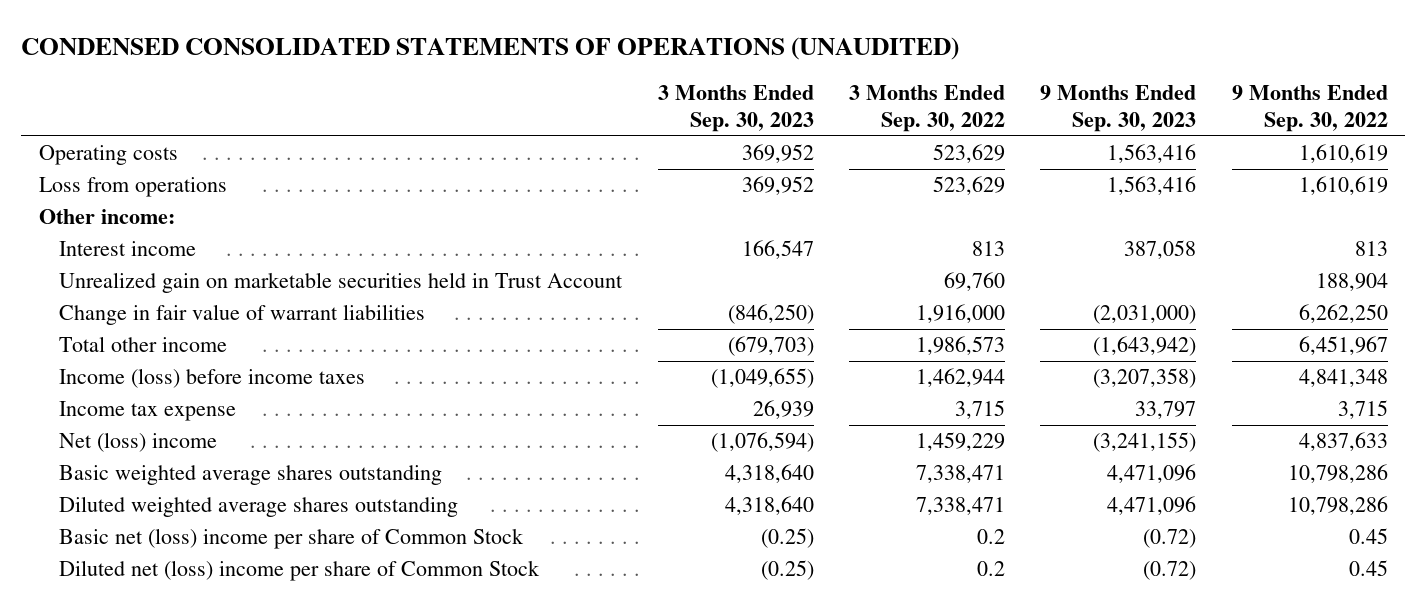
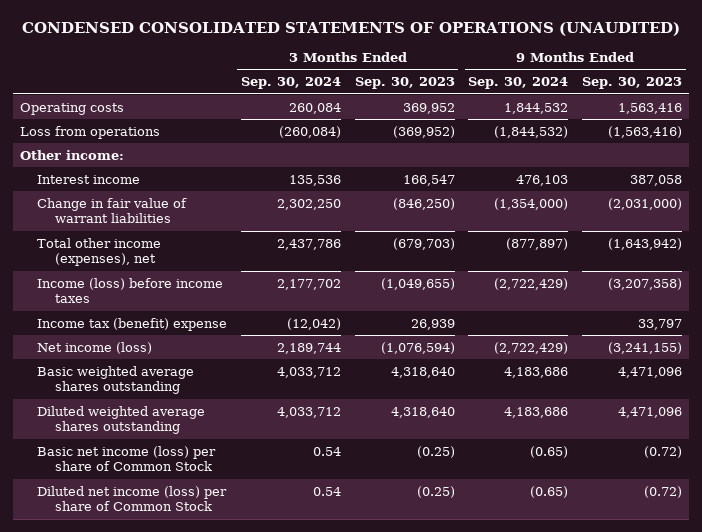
[849,85,1006,132] 3 Months Ended Sep. 30, 2022 -> none
[1231,85,1388,132] 9 Months Ended Sep. 30, 2022 -> none
none -> [240,77,341,90] Sep. 30, 2024
none -> [468,77,569,90] Sep. 30, 2024
[741,176,814,196] 369,952 -> [392,125,455,138] (369,952)
[1107,176,1197,196] 1,563,416 -> [608,125,683,138] (1,563,416)
[59,272,624,294] Unrealized gain on marketable securities held in Trust Account -> none
[59,336,228,353] Total other income -> [37,237,162,267] Total other income (expenses), net
[59,401,237,422] Income tax expense -> [37,317,228,331] Income tax (benefit) expense
[59,432,218,453] Net (loss) income -> [37,341,153,354] Net income (loss)
[59,528,525,550] Basic net (loss) income per share of Common Stock -> [37,445,217,472] Basic net income (loss) per share of Common Stock
[59,560,541,582] Diluted net (loss) income per share of Common Stock -> [37,485,228,512] Diluted net income (loss) per share of Common Stock

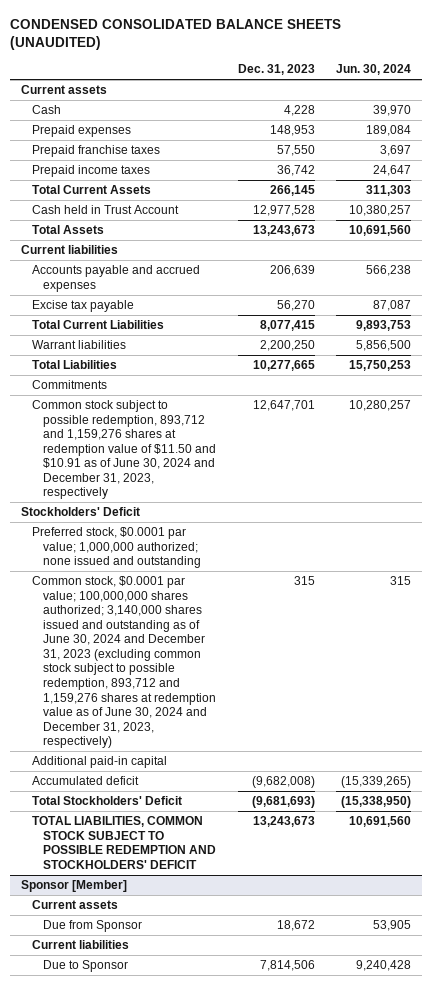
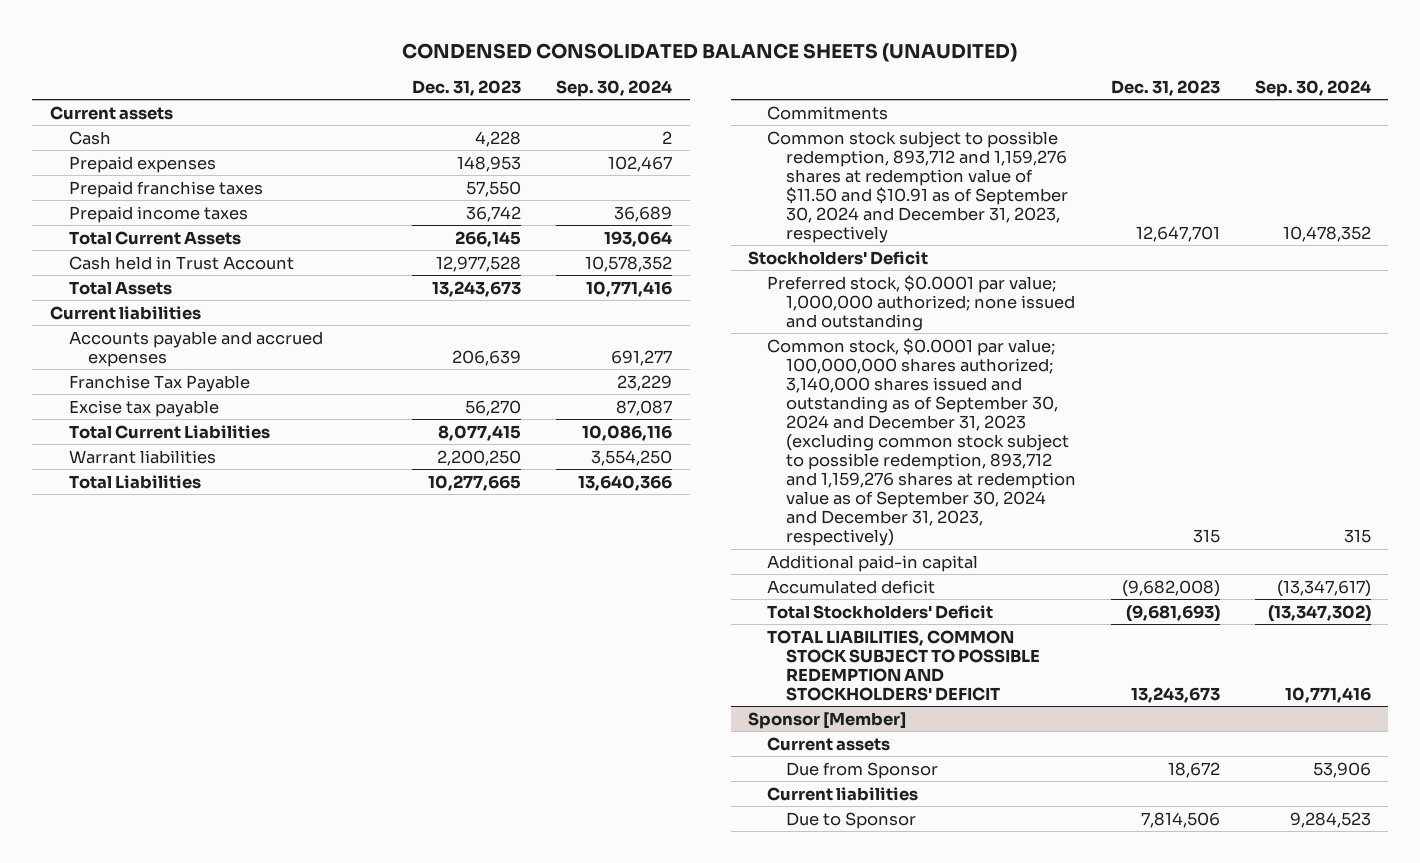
[336,64,412,76] Jun. 30, 2024 -> none
none -> [556,79,673,97] Sep. 30, 2024
none -> [68,374,250,392] Franchise Tax Payable
[31,400,216,500] Common stock subject to possible redemption, 893,712 and 1,159,276 shares at redemption value of $11.50 and $10.91 as of June 30, 2024 and December 31, 2023, respectively -> [767,130,1069,243] Common stock subject to possible redemption, 893,712 and 1,159,276 shares at redemption value of $11.50 and $10.91 as of September 30, 2024 and December 31, 2023, respectively
[31,576,216,749] Common stock, $0.0001 par value; 100,000,000 shares authorized; 3,140,000 shares issued and outstanding as of June 30, 2024 and December 31, 2023 (excluding common stock subject to possible redemption, 893,712 and 1,159,276 shares at redemption value as of June 30, 2024 and December 31, 2023, respectively) -> [767,337,1077,547] Common stock, $0.0001 par value; 100,000,000 shares authorized; 3,140,000 shares issued and outstanding as of September 30, 2024 and December 31, 2023 (excluding common stock subject to possible redemption, 893,712 and 1,159,276 shares at redemption value as of September 30, 2024 and December 31, 2023, respectively)

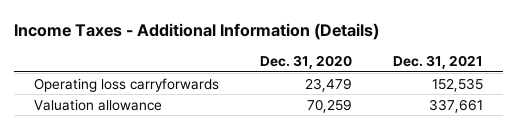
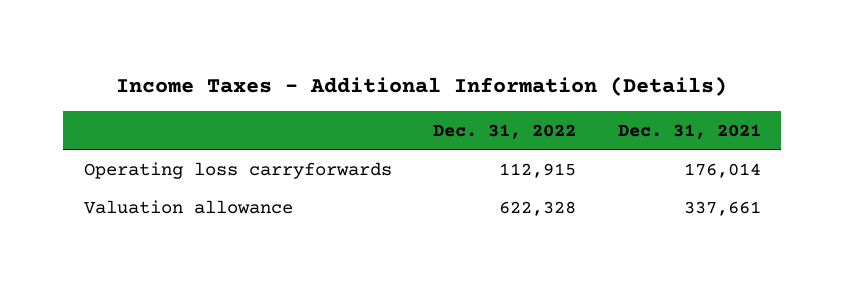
[259,55,352,70] Dec. 31, 2020 -> none
none -> [433,123,577,139] Dec. 31, 2022
[431,77,483,92] 152,535 -> [683,162,761,178] 176,014

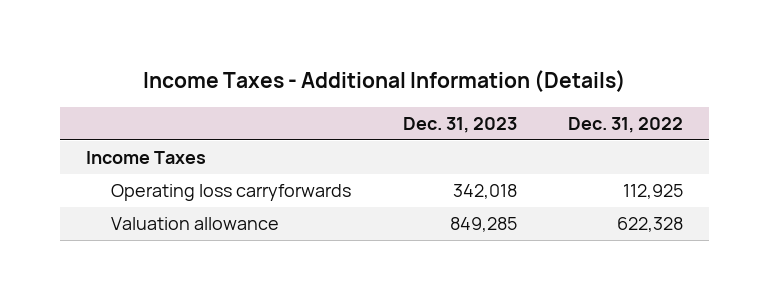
[617,123,761,139] Dec. 31, 2021 -> none
none -> [402,116,517,133] Dec. 31, 2023
none -> [86,151,207,165] Income Taxes
[499,162,577,178] 112,915 -> [623,184,684,200] 112,925

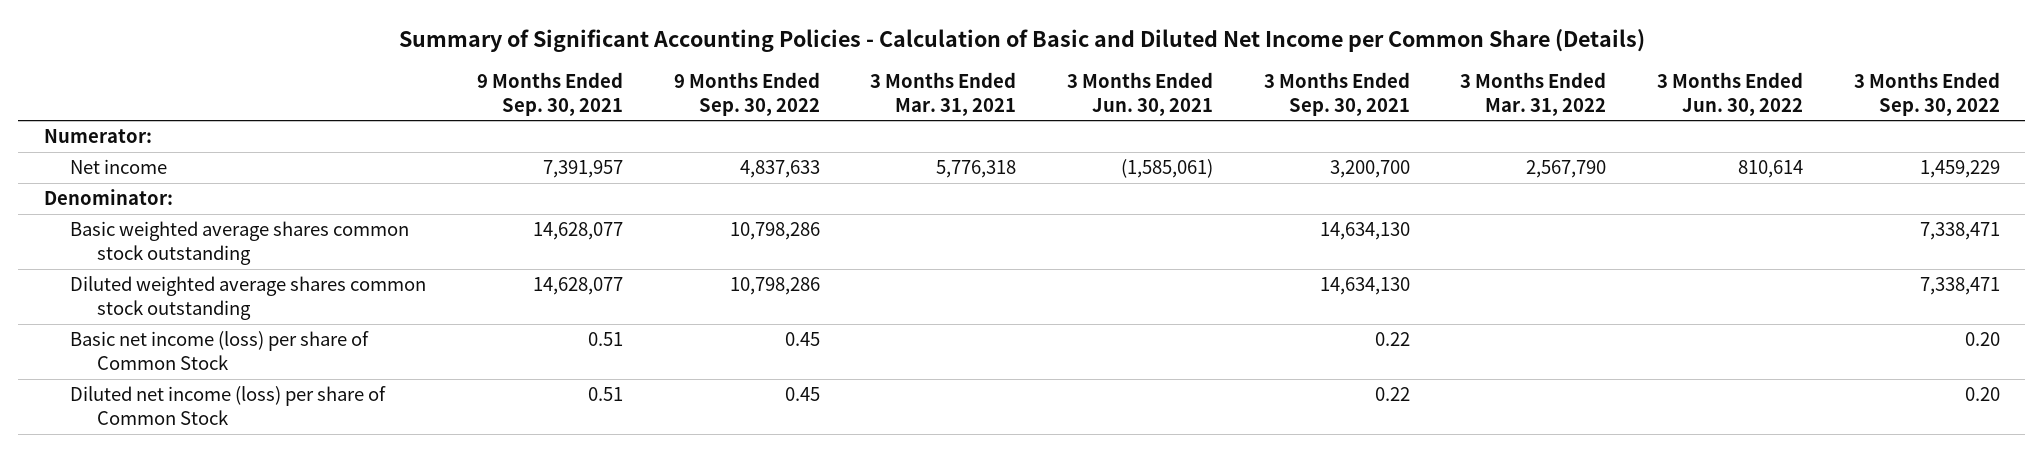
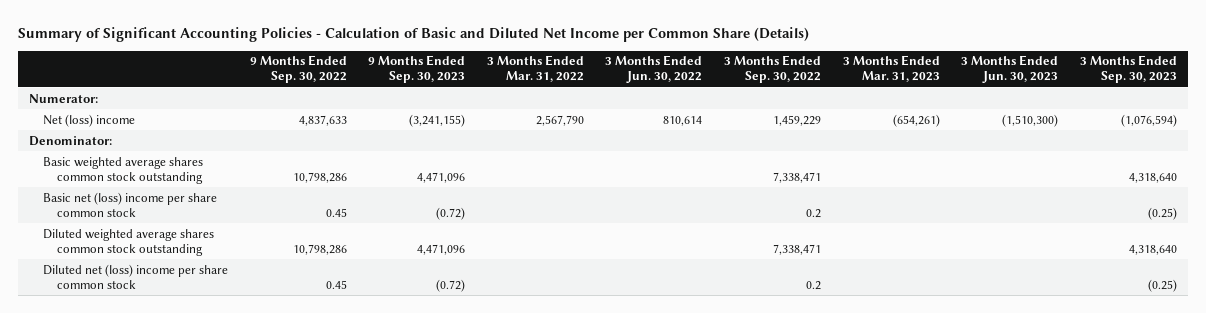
[476,72,623,116] 9 Months Ended Sep. 30, 2021 -> none
[870,72,1017,116] 3 Months Ended Mar. 31, 2021 -> none
[1066,72,1213,116] 3 Months Ended Jun. 30, 2021 -> none
[1263,72,1410,116] 3 Months Ended Sep. 30, 2021 -> none
none -> [368,55,466,84] 9 Months Ended Sep. 30, 2023
none -> [842,55,940,83] 3 Months Ended Mar. 31, 2023
none -> [961,55,1059,84] 3 Months Ended Jun. 30, 2023
none -> [1079,55,1177,84] 3 Months Ended Sep. 30, 2023
[70,159,168,175] Net income -> [42,113,135,127] Net (loss) income
none -> [42,191,217,217] Basic net (loss) income per share common stock
[70,331,370,370] Basic net income (loss) per share of Common Stock -> none
[70,386,387,425] Diluted net income (loss) per share of Common Stock -> [42,263,228,289] Diluted net (loss) income per share common stock
[1964,387,2000,402] 0.20 -> [805,280,821,290] 0.2

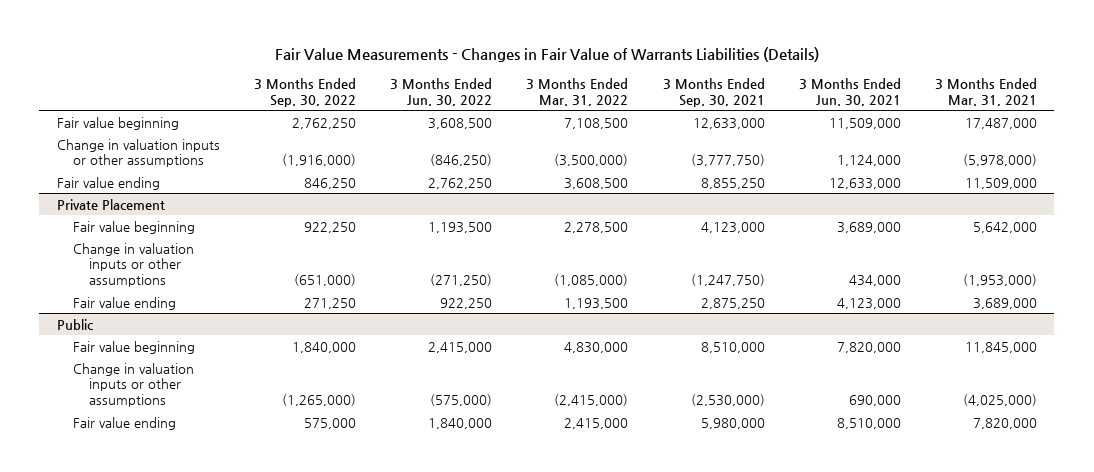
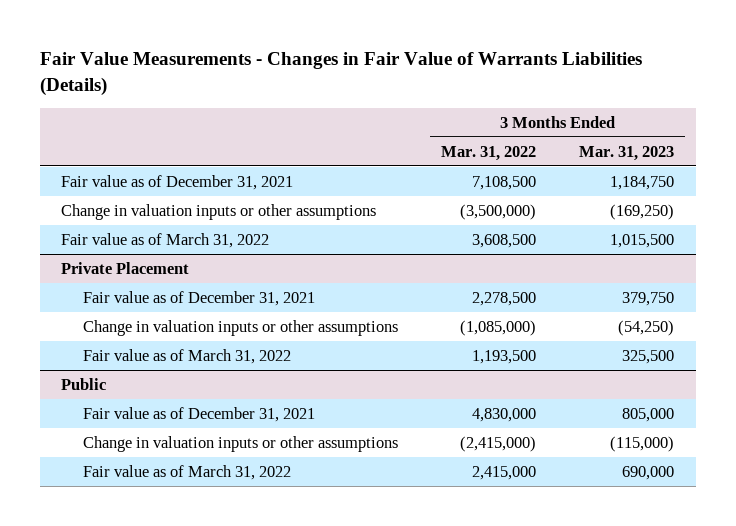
[253,77,356,107] 3 Months Ended Sep. 30, 2022 -> none
[390,77,493,106] 3 Months Ended Jun. 30, 2022 -> none
[662,77,765,107] 3 Months Ended Sep. 30, 2021 -> none
[798,77,901,106] 3 Months Ended Jun. 30, 2021 -> none
[935,77,1038,106] 3 Months Ended Mar. 31, 2021 -> none
none -> [579,145,675,161] Mar. 31, 2023
[56,116,179,130] Fair value beginning -> [61,174,294,190] Fair value as of December 31, 2021
[56,176,160,190] Fair value ending -> [61,232,270,248] Fair value as of March 31, 2022
[72,220,195,234] Fair value beginning -> [82,290,315,306] Fair value as of December 31, 2021
[72,296,176,310] Fair value ending -> [82,348,291,364] Fair value as of March 31, 2022
[72,340,195,354] Fair value beginning -> [82,406,315,422] Fair value as of December 31, 2021
[72,416,176,430] Fair value ending -> [82,464,291,480] Fair value as of March 31, 2022

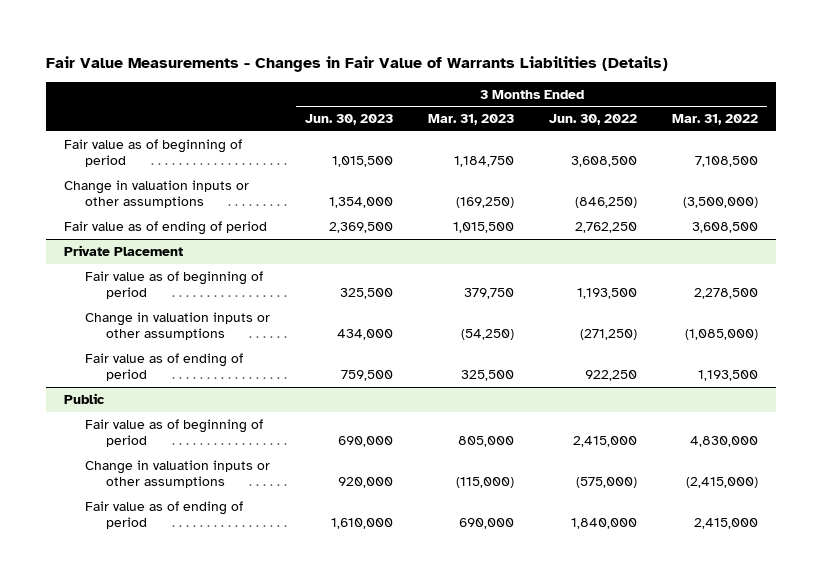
none -> [304,114,393,126] Jun. 30, 2023
none -> [549,114,638,126] Jun. 30, 2022
[61,174,294,190] Fair value as of December 31, 2021 -> [63,139,242,168] Fair value as of beginning of period
[61,232,270,248] Fair value as of March 31, 2022 -> [63,221,267,236] Fair value as of ending of period
[82,290,315,306] Fair value as of December 31, 2021 -> [84,271,263,300] Fair value as of beginning of period
[82,348,291,364] Fair value as of March 31, 2022 -> [84,353,243,382] Fair value as of ending of period
[82,406,315,422] Fair value as of December 31, 2021 -> [84,419,263,448] Fair value as of beginning of period
[82,464,291,480] Fair value as of March 31, 2022 -> [84,501,243,530] Fair value as of ending of period

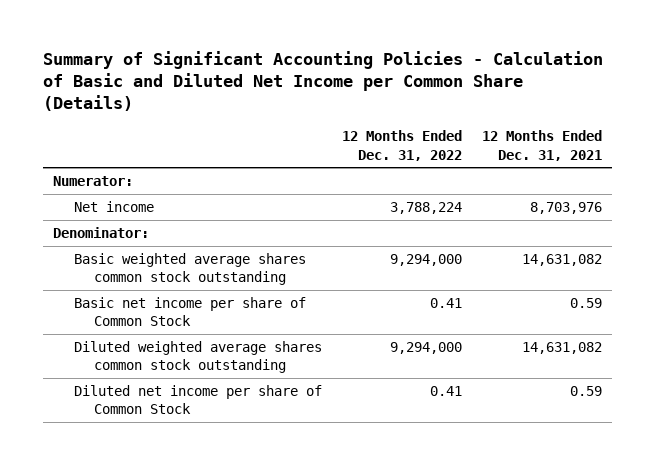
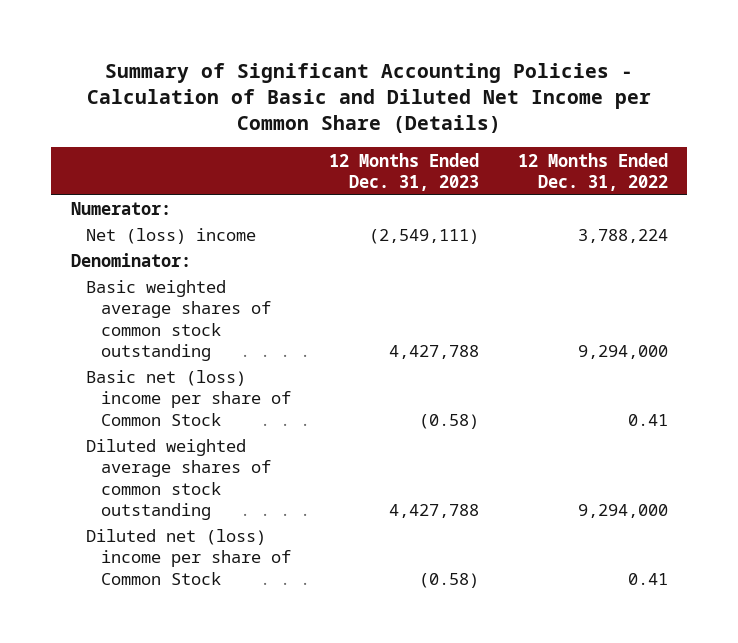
[482,130,603,161] 12 Months Ended Dec. 31, 2021 -> none
none -> [329,152,480,191] 12 Months Ended Dec. 31, 2023
[73,201,154,213] Net income -> [85,228,256,245] Net (loss) income
[73,253,306,286] Basic weighted average shares common stock outstanding -> [85,280,271,361] Basic weighted average shares of common stock outstanding
[73,297,306,327] Basic net income per share of Common Stock -> [85,370,291,426] Basic net (loss) income per share of Common Stock
[73,341,322,374] Diluted weighted average shares common stock outstanding -> [85,439,271,520] Diluted weighted average shares of common stock outstanding
[73,385,322,415] Diluted net income per share of Common Stock -> [85,529,291,585] Diluted net (loss) income per share of Common Stock

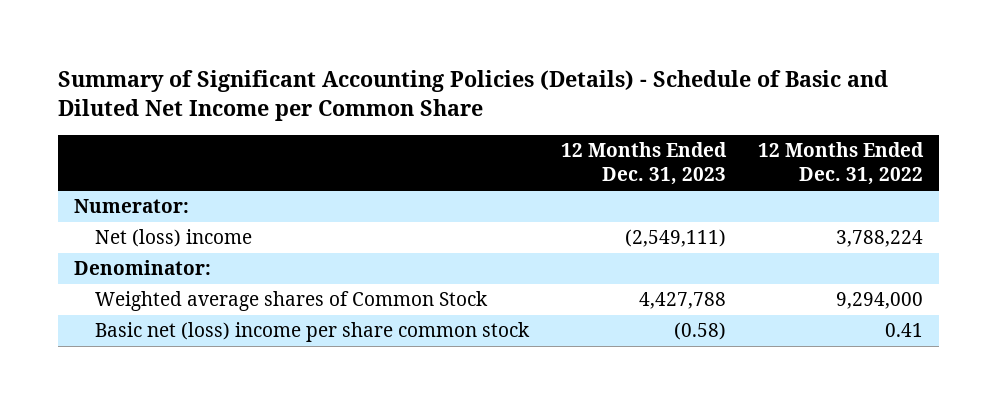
[87,62,652,134] Summary of Significant Accounting Policies - Calculation of Basic and Diluted Net Income per Common Share (Details) -> [57,69,888,121] Summary of Significant Accounting Policies (Details) - Schedule of Basic and Diluted Net Income per Common Share
[85,439,271,520] Diluted weighted average shares of common stock outstanding -> none
[85,529,291,585] Diluted net (loss) income per share of Common Stock -> none
[85,280,271,361] Basic weighted average shares of common stock outstanding -> [95,291,489,312] Weighted average shares of Common Stock
[85,370,291,426] Basic net (loss) income per share of Common Stock -> [95,322,531,343] Basic net (loss) income per share common stock

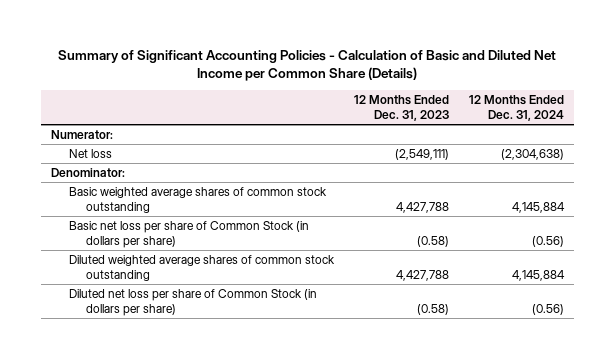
[57,69,888,121] Summary of Significant Accounting Policies (Details) - Schedule of Basic and Diluted Net Income per Common Share -> [58,49,557,82] Summary of Significant Accounting Policies - Calculation of Basic and Diluted Net Income per Common Share (Details)
[757,142,924,186] 12 Months Ended Dec. 31, 2022 -> none
none -> [468,94,564,121] 12 Months Ended Dec. 31, 2024
[95,229,253,248] Net (loss) income -> [68,148,112,158] Net loss
[95,291,489,312] Weighted average shares of Common Stock -> [68,186,327,213] Basic weighted average shares of common stock outstanding
[95,322,531,343] Basic net (loss) income per share common stock -> [68,220,309,248] Basic net loss per share of Common Stock (in dollars per share)
none -> [68,254,335,281] Diluted weighted average shares of common stock outstanding
none -> [68,288,317,316] Diluted net loss per share of Common Stock (in dollars per share)

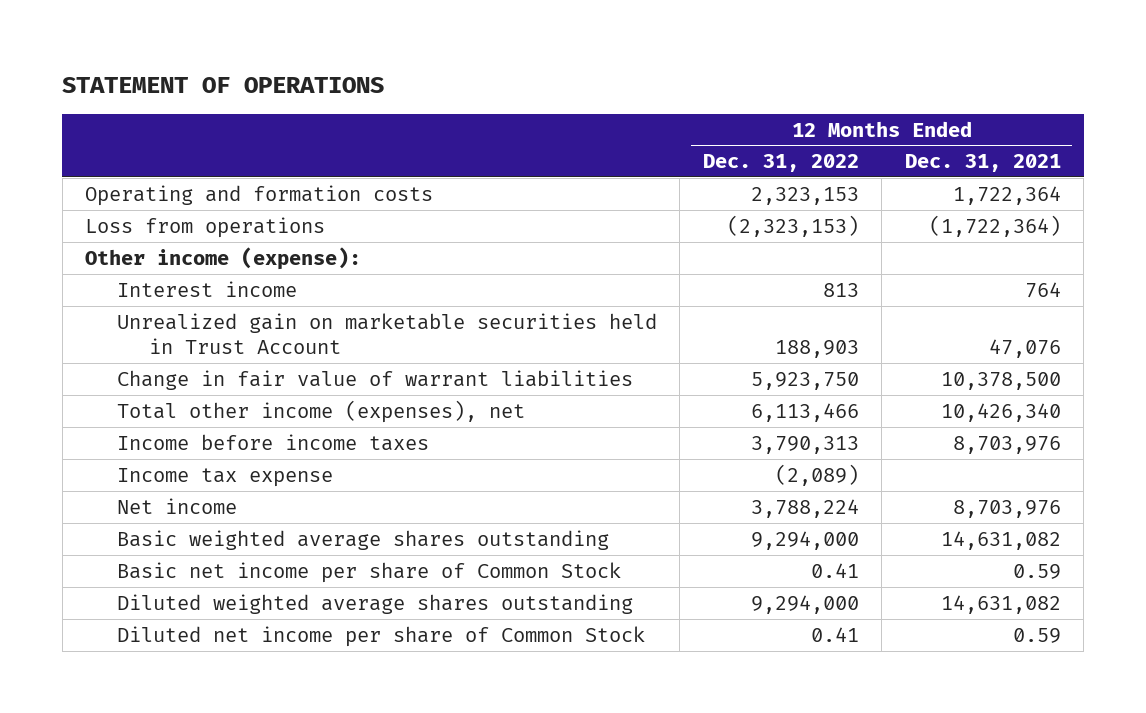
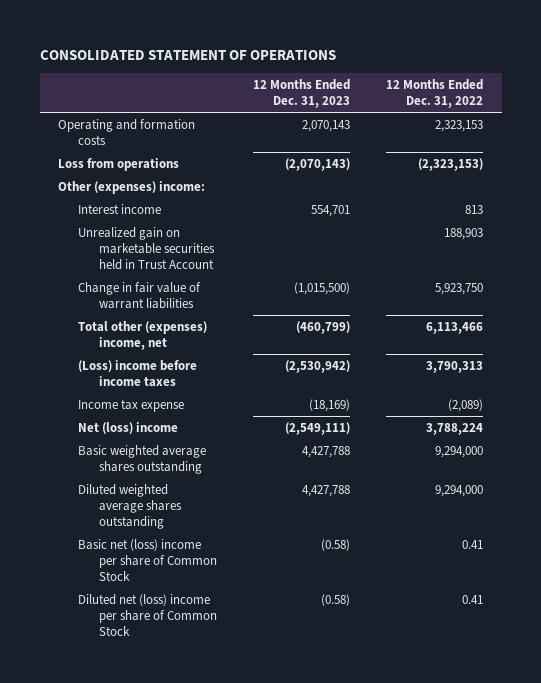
[62,77,385,94] STATEMENT OF OPERATIONS -> [39,50,336,61] CONSOLIDATED STATEMENT OF OPERATIONS
[904,154,1061,173] Dec. 31, 2021 -> none
none -> [252,79,350,109] 12 Months Ended Dec. 31, 2023
[85,246,362,270] Other income (expense): -> [58,180,206,194] Other (expenses) income:
[116,399,525,423] Total other income (expenses), net -> [78,320,208,350] Total other (expenses) income, net
[116,433,429,451] Income before income taxes -> [78,359,198,387] (Loss) income before income taxes
[116,497,237,514] Net income -> [78,421,179,434] Net (loss) income
[116,561,621,583] Basic net income per share of Common Stock -> none
none -> [78,538,217,582] Basic net (loss) income per share of Common Stock
[116,625,645,647] Diluted net income per share of Common Stock -> [78,593,217,637] Diluted net (loss) income per share of Common Stock

